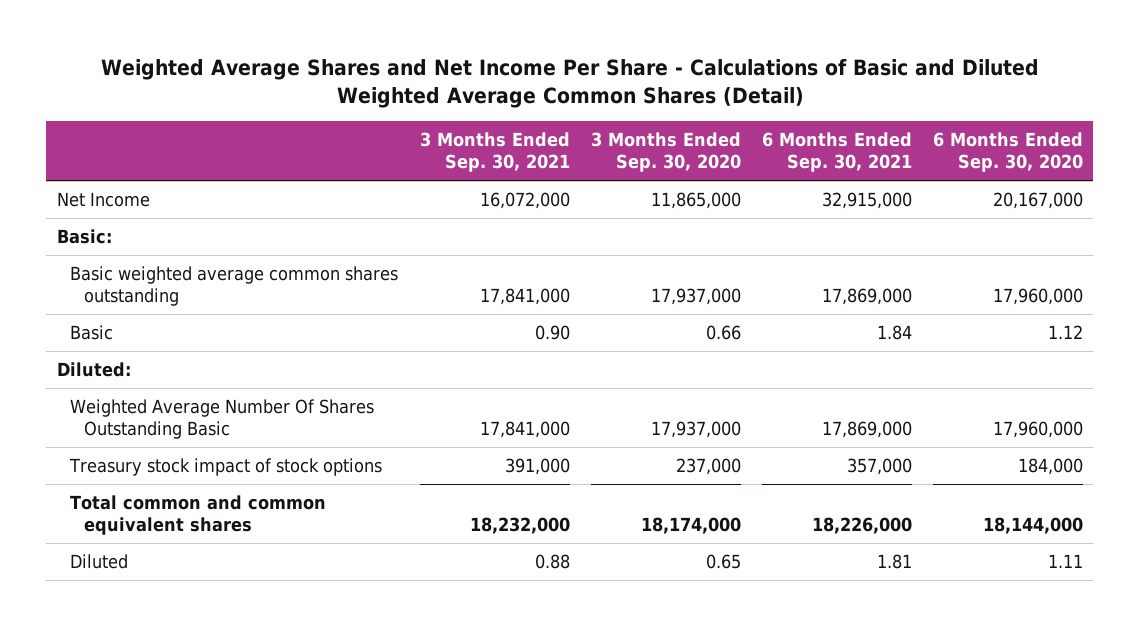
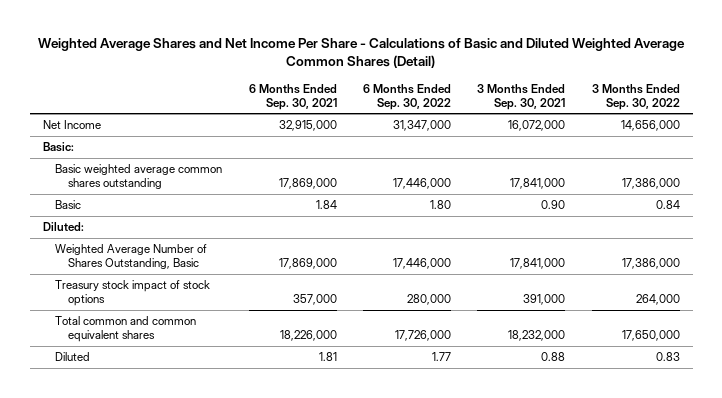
[590,132,741,173] 3 Months Ended Sep. 30, 2020 -> none
[932,132,1083,173] 6 Months Ended Sep. 30, 2020 -> none
none -> [363,83,452,110] 6 Months Ended Sep. 30, 2022
none -> [591,83,680,110] 3 Months Ended Sep. 30, 2022
[70,398,375,440] Weighted Average Number Of Shares Outstanding Basic -> [55,244,208,269] Weighted Average Number of Shares Outstanding, Basic

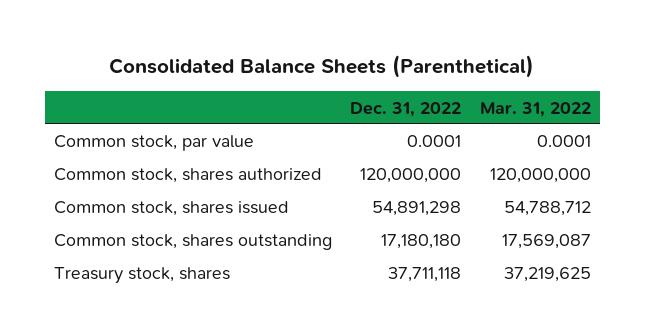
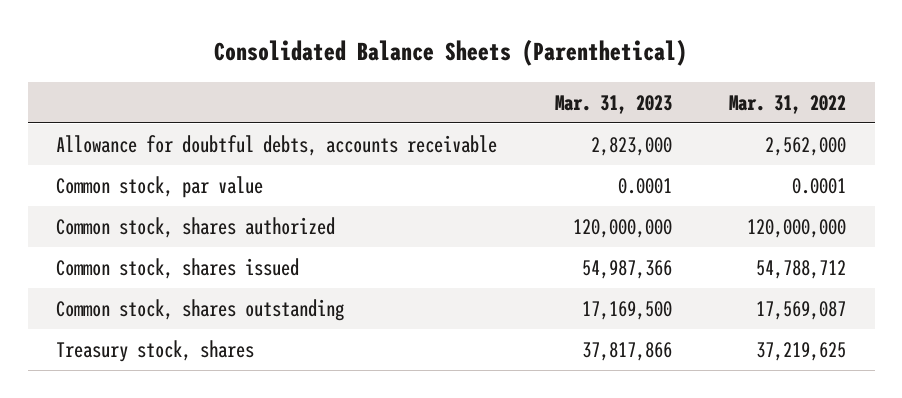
[350,101,462,117] Dec. 31, 2022 -> none
none -> [554,94,672,114] Mar. 31, 2023
none -> [56,134,498,156] Allowance for doubtful debts, accounts receivable

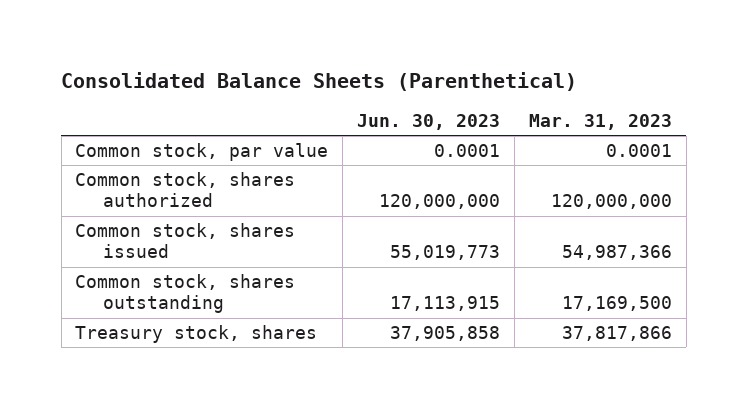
[729,94,847,114] Mar. 31, 2022 -> none
none -> [357,113,501,130] Jun. 30, 2023
[56,134,498,156] Allowance for doubtful debts, accounts receivable -> none

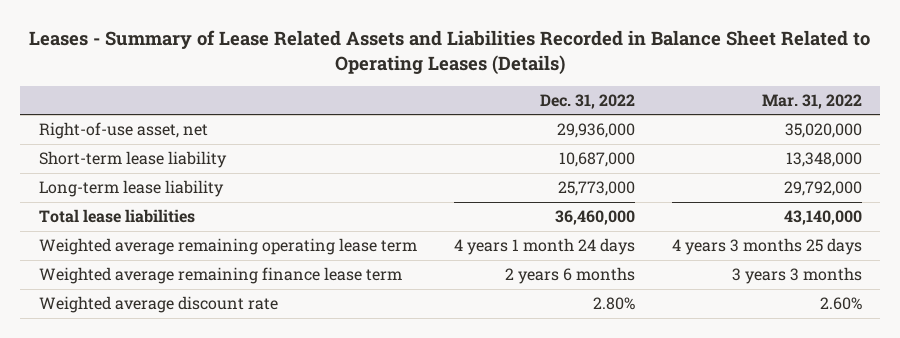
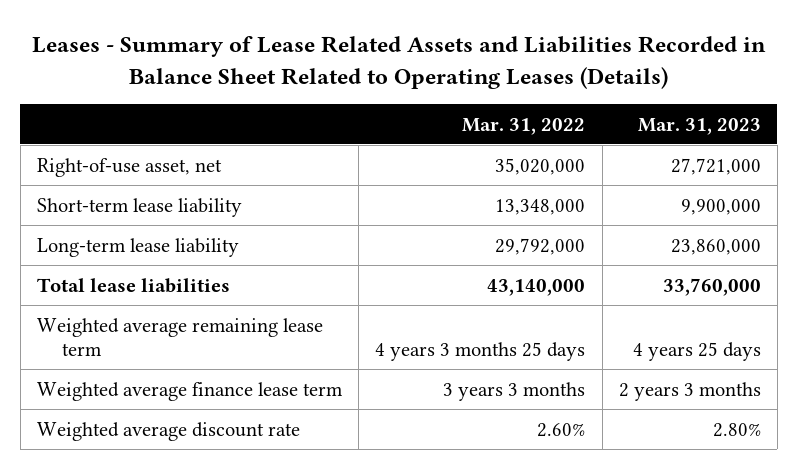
[539,93,635,109] Dec. 31, 2022 -> none
none -> [637,117,761,135] Mar. 31, 2023
[38,238,417,256] Weighted average remaining operating lease term -> [36,317,323,356] Weighted average remaining lease term
[38,267,402,285] Weighted average remaining finance lease term -> [36,381,343,401] Weighted average finance lease term

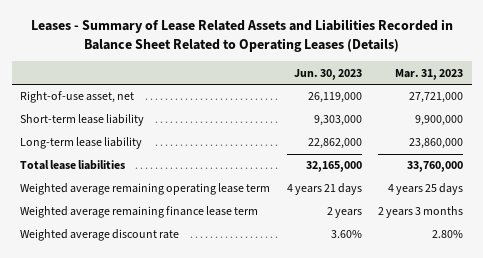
[462,117,586,135] Mar. 31, 2022 -> none
none -> [293,68,362,80] Jun. 30, 2023
[36,317,323,356] Weighted average remaining lease term -> [19,183,270,196] Weighted average remaining operating lease term
[36,381,343,401] Weighted average finance lease term -> [19,206,258,219] Weighted average remaining finance lease term

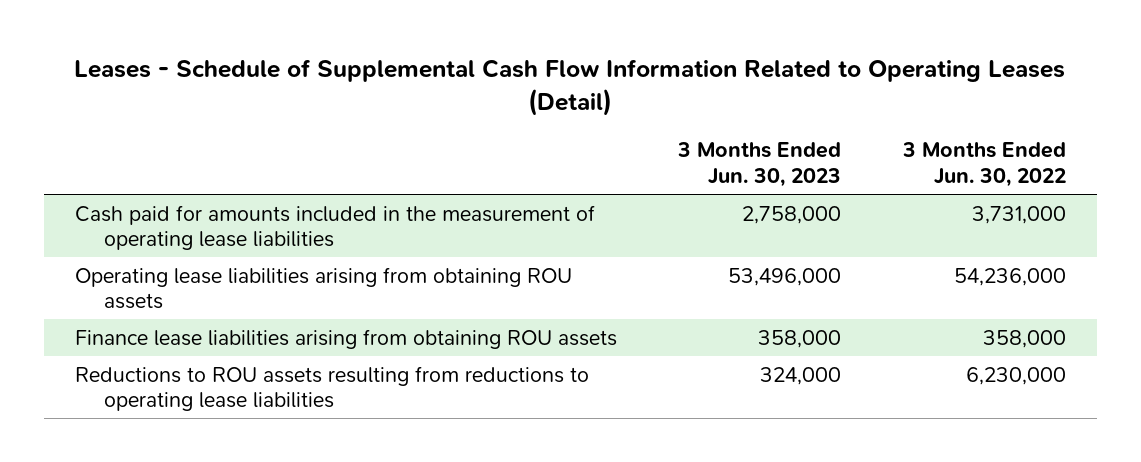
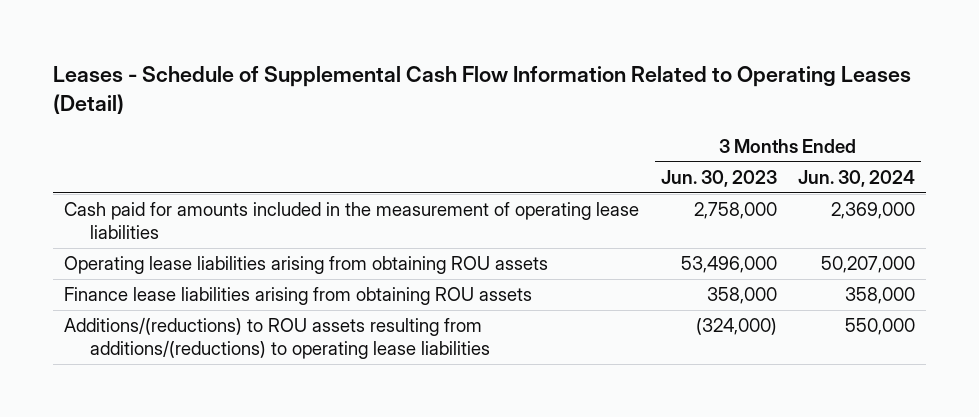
[901,142,1066,188] 3 Months Ended Jun. 30, 2022 -> none
none -> [798,169,916,187] Jun. 30, 2024
[74,365,589,412] Reductions to ROU assets resulting from reductions to operating lease liabilities -> [63,317,491,359] Additions/(reductions) to ROU assets resulting from additions/(reductions) to operating lease liabilities
[760,366,842,385] 324,000 -> [695,318,777,336] (324,000)

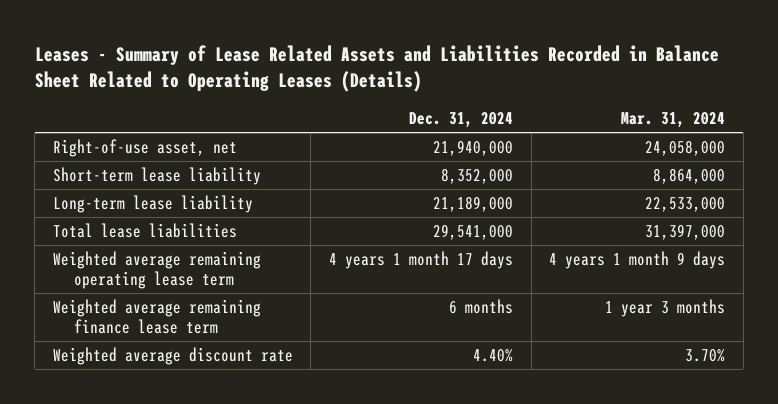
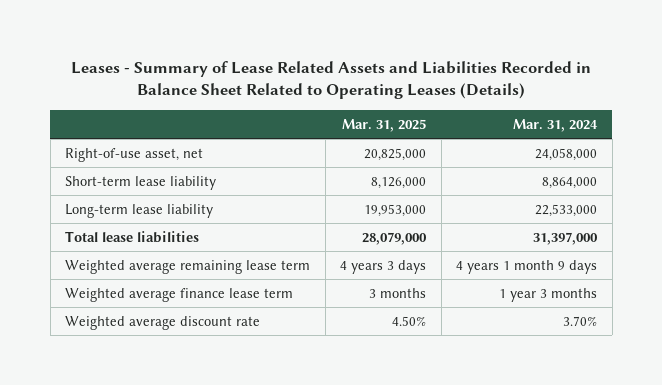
[408,112,513,129] Dec. 31, 2024 -> none
none -> [342,118,427,132] Mar. 31, 2025
[52,250,261,289] Weighted average remaining operating lease term -> [65,259,311,274] Weighted average remaining lease term
[52,298,261,334] Weighted average remaining finance lease term -> [65,287,294,302] Weighted average finance lease term

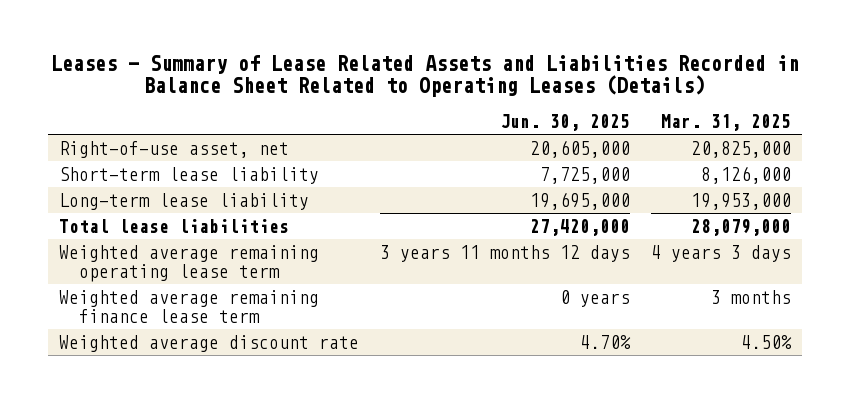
[513,118,599,132] Mar. 31, 2024 -> none
none -> [499,113,630,131] Jun. 30, 2025
[65,259,311,274] Weighted average remaining lease term -> [58,244,319,282] Weighted average remaining operating lease term
[65,287,294,302] Weighted average finance lease term -> [58,289,319,323] Weighted average remaining finance lease term

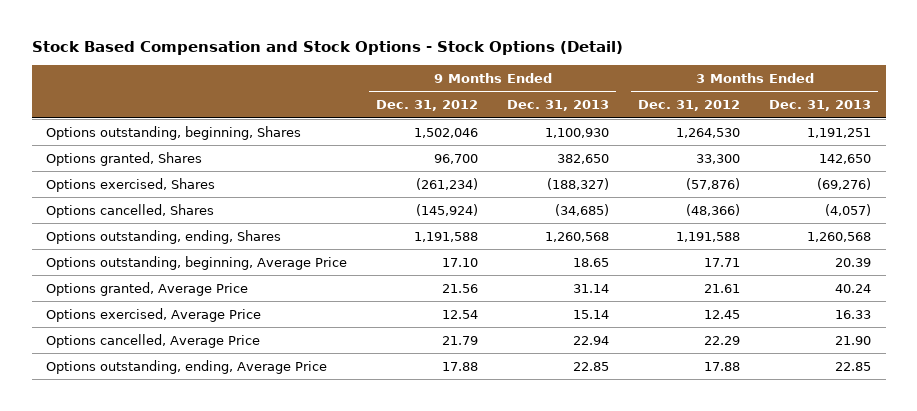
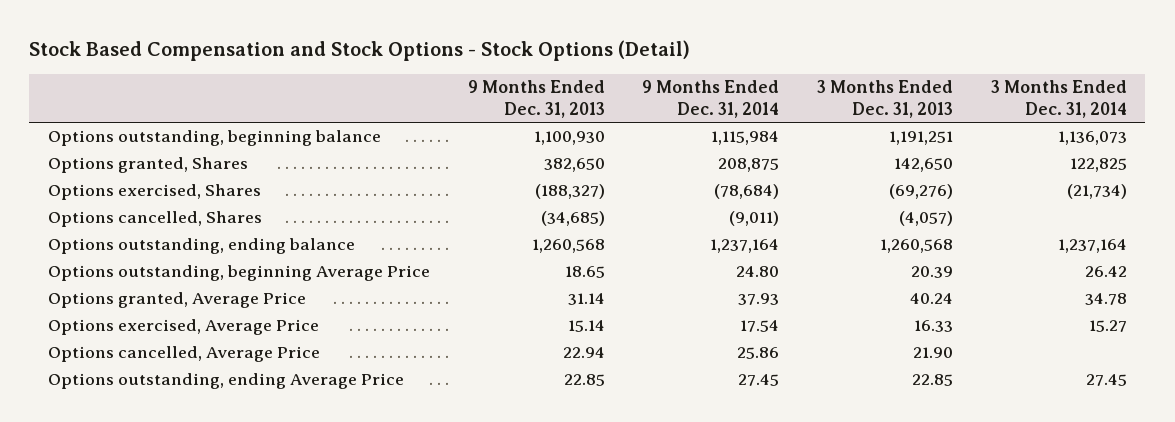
[376,100,479,112] Dec. 31, 2012 -> none
[638,100,741,112] Dec. 31, 2012 -> none
none -> [642,80,780,119] 9 Months Ended Dec. 31, 2014
none -> [990,80,1127,119] 3 Months Ended Dec. 31, 2014
[46,125,302,140] Options outstanding, beginning, Shares -> [48,130,382,147] Options outstanding, beginning balance
[46,229,282,244] Options outstanding, ending, Shares -> [48,238,356,255] Options outstanding, ending balance
[46,255,348,270] Options outstanding, beginning, Average Price -> [48,265,431,282] Options outstanding, beginning Average Price
[46,359,328,374] Options outstanding, ending, Average Price -> [48,373,405,390] Options outstanding, ending Average Price

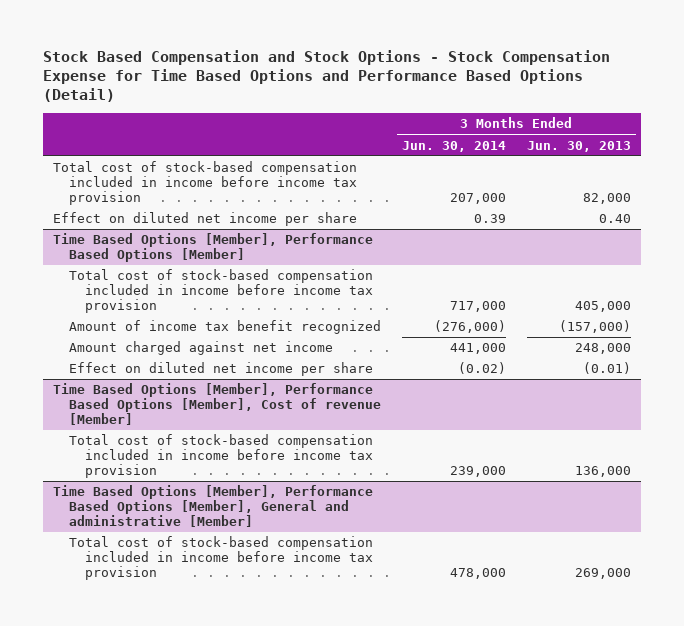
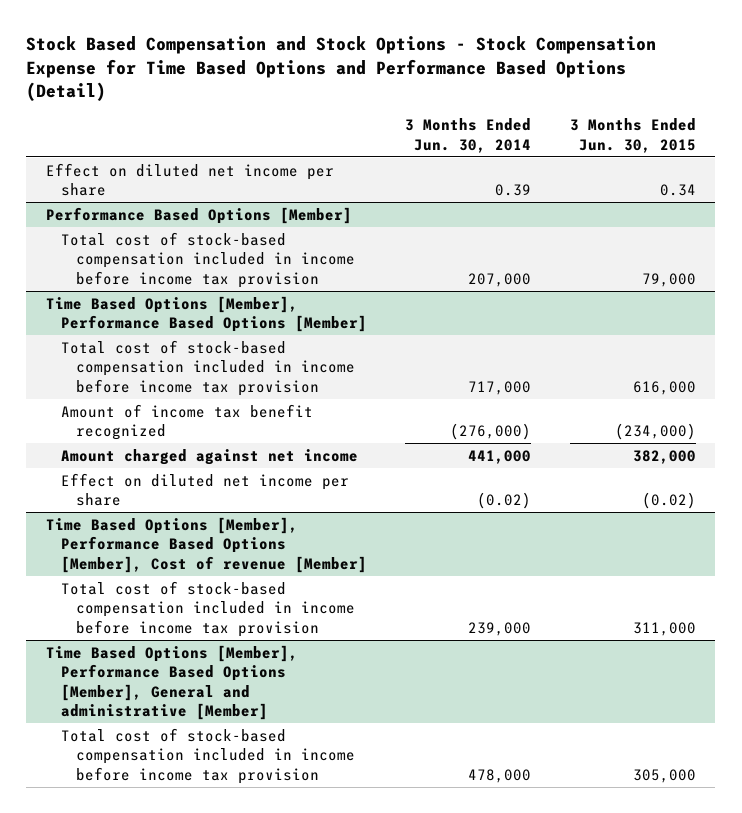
[526,140,631,152] Jun. 30, 2013 -> none
none -> [569,118,696,153] 3 Months Ended Jun. 30, 2015
[52,161,358,206] Total cost of stock-based compensation included in income before income tax provision -> none
none -> [45,206,352,224] Performance Based Options [Member]
none -> [60,231,355,288] Total cost of stock-based compensation included in income before income tax provision

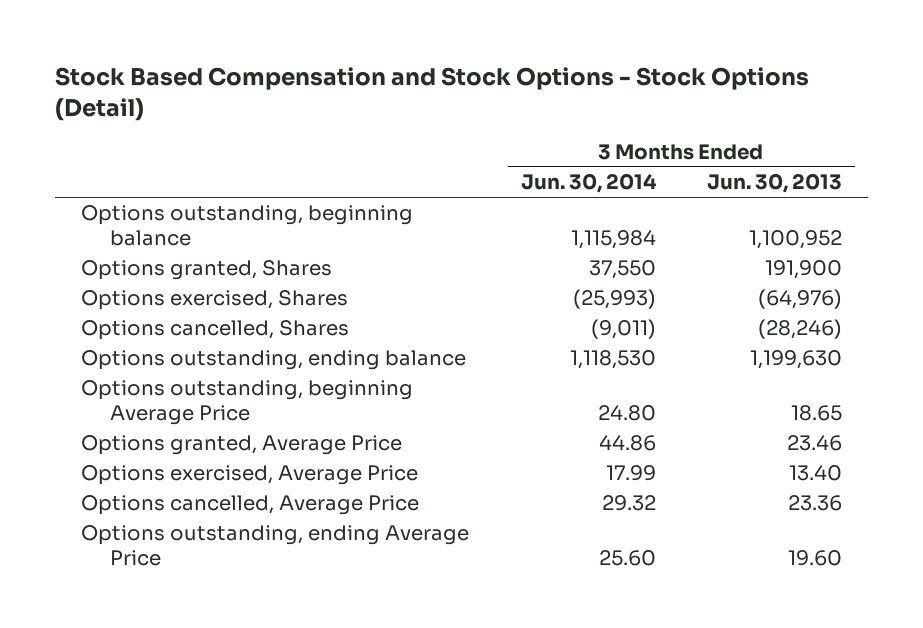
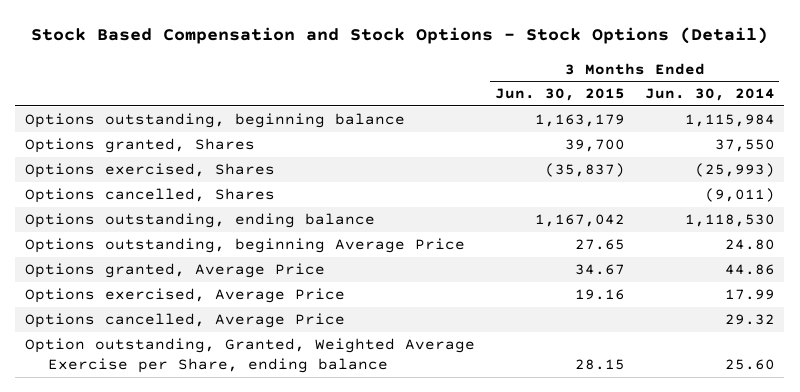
[707,173,843,194] Jun. 30, 2013 -> none
none -> [494,88,625,102] Jun. 30, 2015
[80,525,469,566] Options outstanding, ending Average Price -> [25,338,476,374] Option outstanding, Granted, Weighted Average Exercise per Share, ending balance

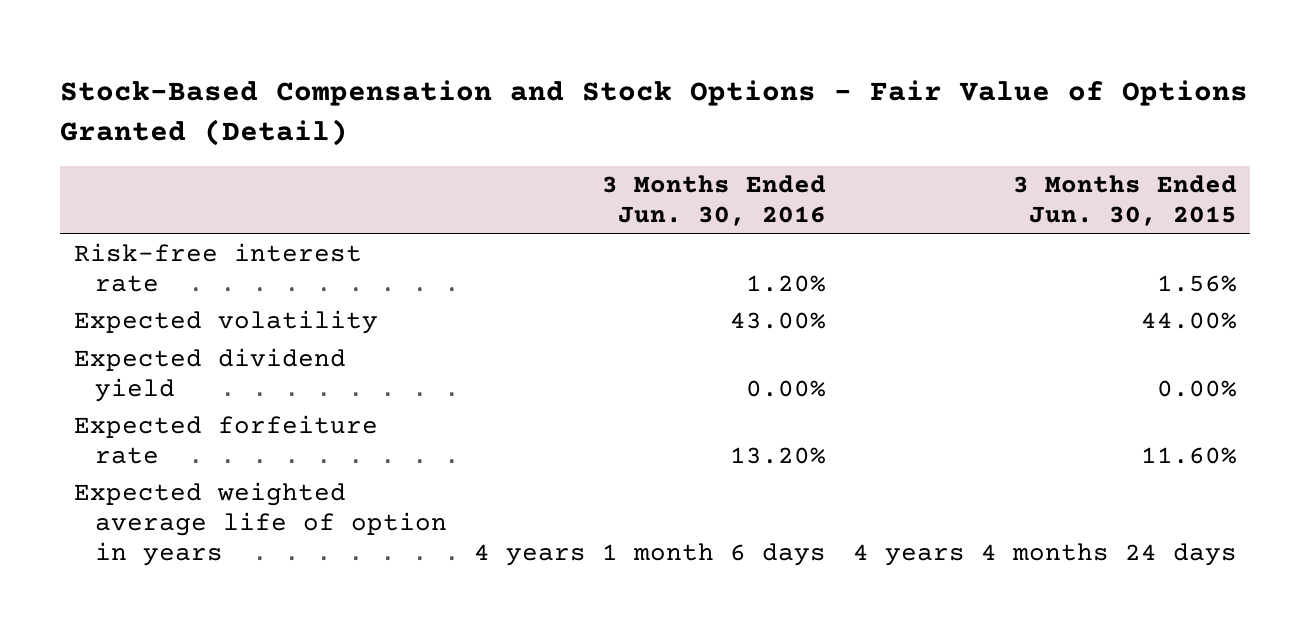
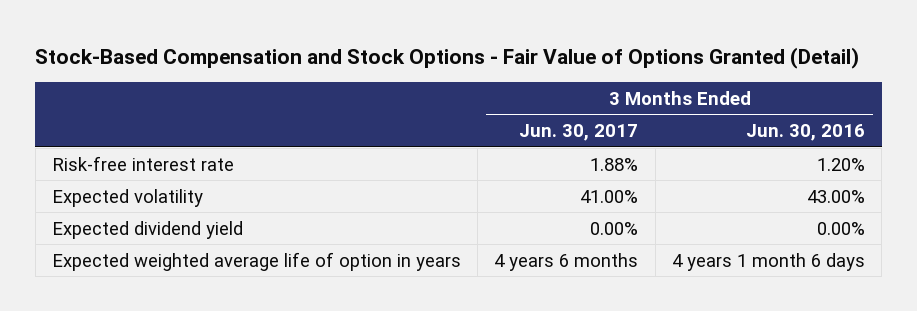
[1012,175,1237,227] 3 Months Ended Jun. 30, 2015 -> none
none -> [519,124,639,142] Jun. 30, 2017
[73,415,378,465] Expected forfeiture rate -> none

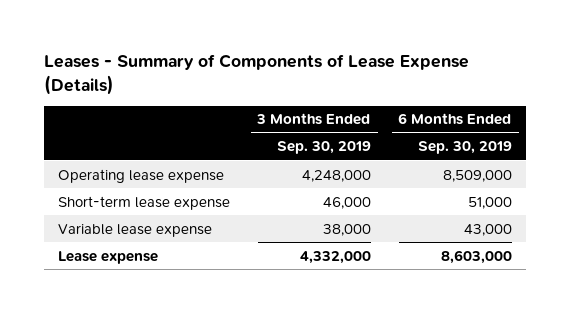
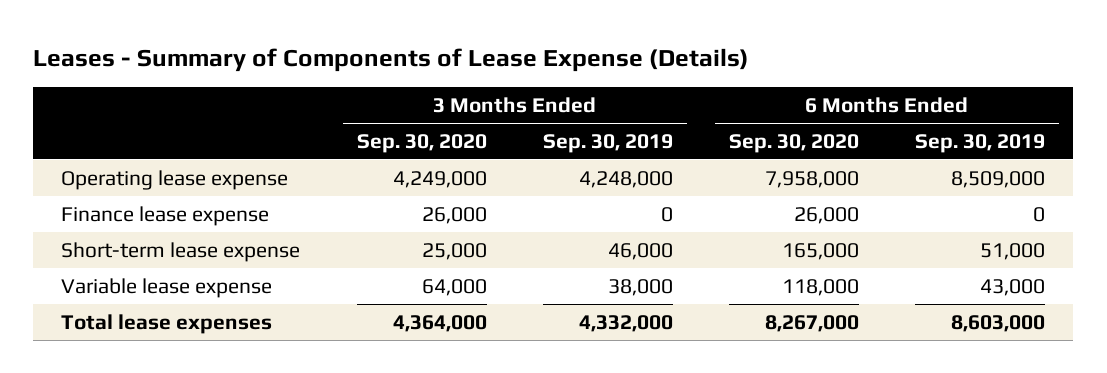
none -> [356,133,487,153] Sep. 30, 2020
none -> [729,133,860,153] Sep. 30, 2020
none -> [61,205,270,226] Finance lease expense
[57,250,158,264] Lease expense -> [61,313,273,334] Total lease expenses

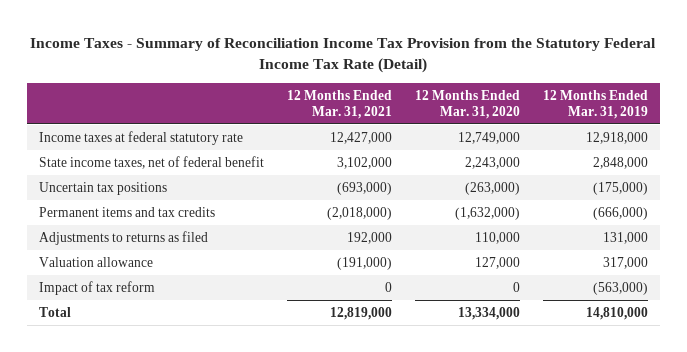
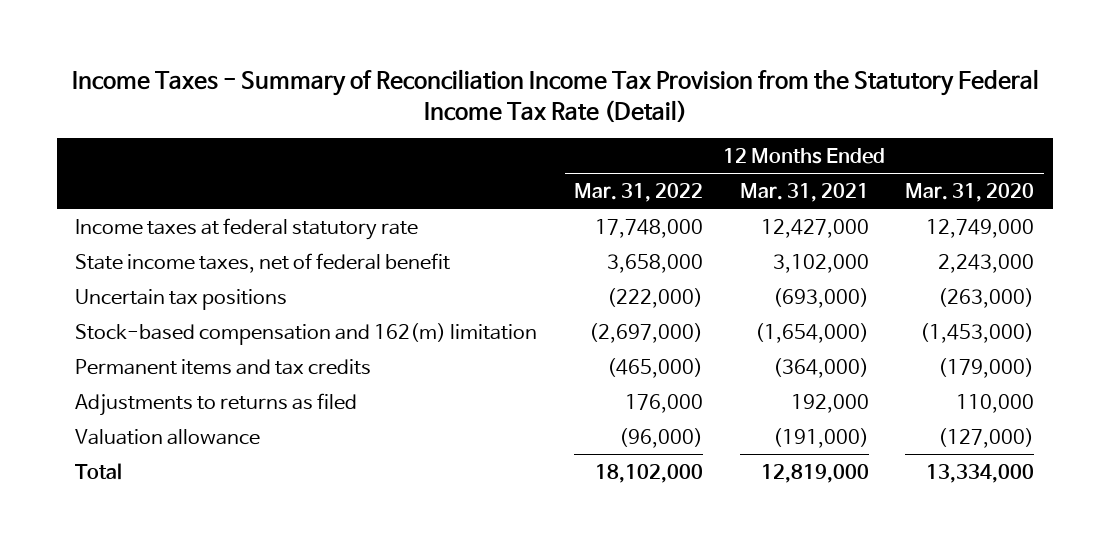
[543,89,649,119] 12 Months Ended Mar. 31, 2019 -> none
none -> [573,183,703,203] Mar. 31, 2022
none -> [75,322,538,345] Stock-based compensation and 162(m) limitation
[326,206,392,220] (2,018,000) -> [772,357,869,378] (364,000)
[455,206,521,220] (1,632,000) -> [938,357,1035,378] (179,000)
[38,280,155,295] Impact of tax reform -> none
[475,256,521,269] 127,000 -> [938,427,1035,448] (127,000)

